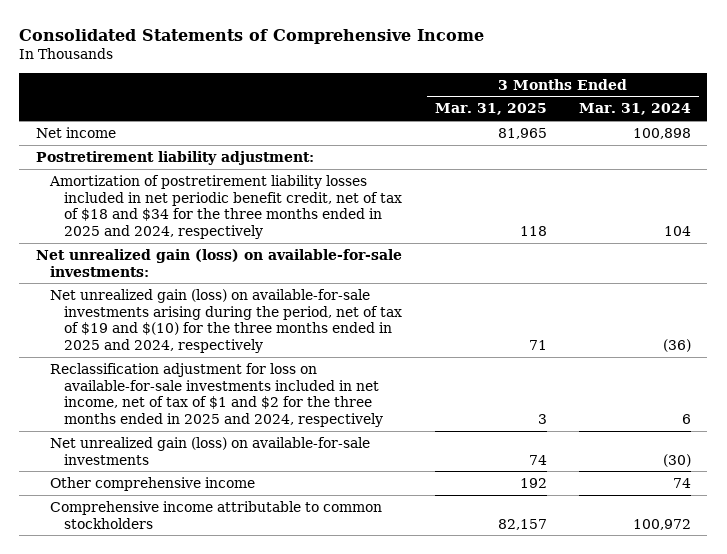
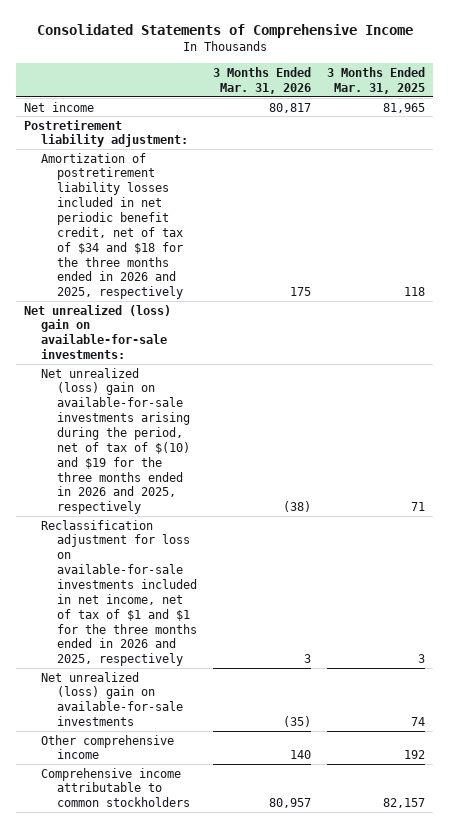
[579,103,692,116] Mar. 31, 2024 -> none
none -> [213,66,312,94] 3 Months Ended Mar. 31, 2026
[48,174,403,240] Amortization of postretirement liability losses included in net periodic benefit credit, net of tax of $18 and $34 for the three months ended in 2025 and 2024, respectively -> [40,152,184,300] Amortization of postretirement liability losses included in net periodic benefit credit, net of tax of $34 and $18 for the three months ended in 2026 and 2025, respectively
[35,248,402,277] Net unrealized gain (loss) on available-for-sale investments: -> [24,304,172,360] Net unrealized (loss) gain on available-for-sale investments:
[49,288,403,354] Net unrealized gain (loss) on available-for-sale investments arising during the period, net of tax of $19 and $(10) for the three months ended in 2025 and 2024, respectively -> [40,367,191,515] Net unrealized (loss) gain on available-for-sale investments arising during the period, net of tax of $(10) and $19 for the three months ended in 2026 and 2025, respectively
[49,362,384,428] Reclassification adjustment for loss on available-for-sale investments included in net income, net of tax of $1 and $2 for the three months ended in 2025 and 2024, respectively -> [40,519,198,667] Reclassification adjustment for loss on available-for-sale investments included in net income, net of tax of $1 and $1 for the three months ended in 2026 and 2025, respectively
[49,436,370,465] Net unrealized gain (loss) on available-for-sale investments -> [40,671,184,727] Net unrealized (loss) gain on available-for-sale investments

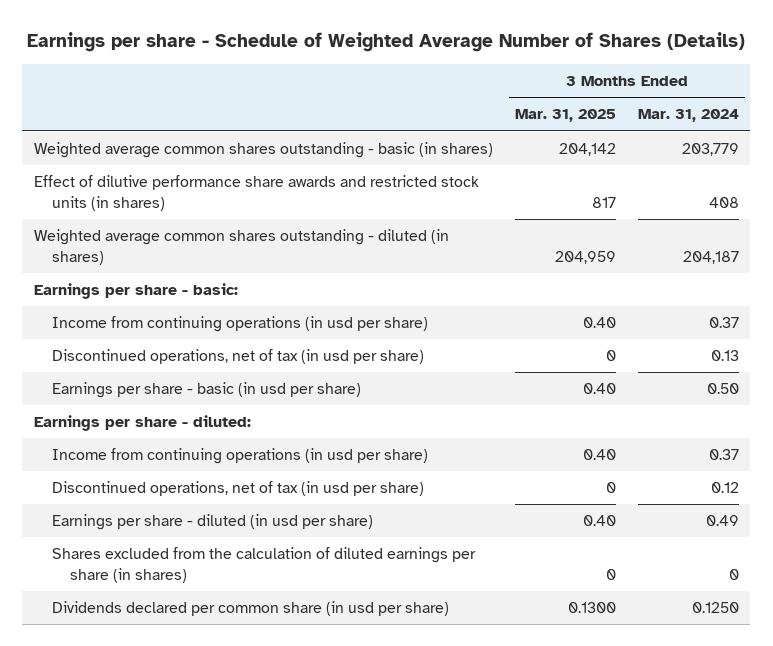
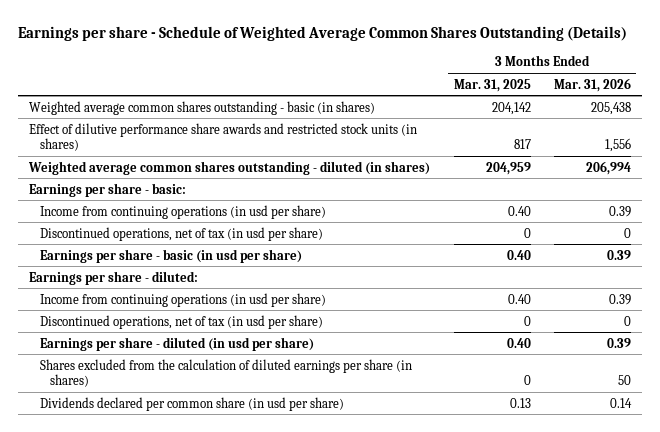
[27,32,746,53] Earnings per share - Schedule of Weighted Average Number of Shares (Details) -> [17,25,627,41] Earnings per share - Schedule of Weighted Average Common Shares Outstanding (Details)
[638,109,740,123] Mar. 31, 2024 -> none
none -> [553,77,631,92] Mar. 31, 2026
[567,602,616,614] 0.1300 -> [509,397,531,408] 0.13

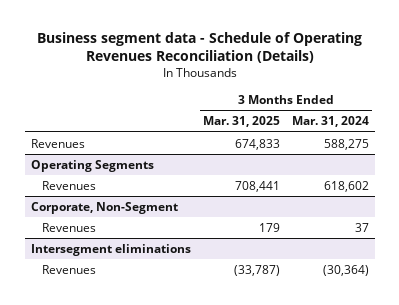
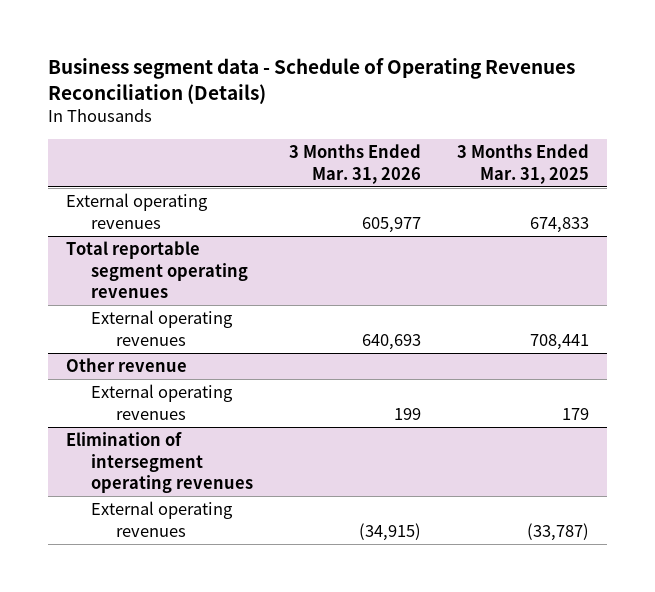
[291,116,369,128] Mar. 31, 2024 -> none
none -> [288,144,421,184] 3 Months Ended Mar. 31, 2026
[30,138,85,148] Revenues -> [65,193,208,229] External operating revenues
[30,159,154,172] Operating Segments -> [65,241,248,299] Total reportable segment operating revenues
[41,180,96,190] Revenues -> [90,310,233,346] External operating revenues
[30,201,178,214] Corporate, Non-Segment -> [65,358,187,373] Other revenue
[41,222,96,232] Revenues -> [90,384,233,420] External operating revenues
[30,243,191,256] Intersegment eliminations -> [65,432,253,494] Elimination of intersegment operating revenues
[41,264,96,274] Revenues -> [90,501,233,537] External operating revenues

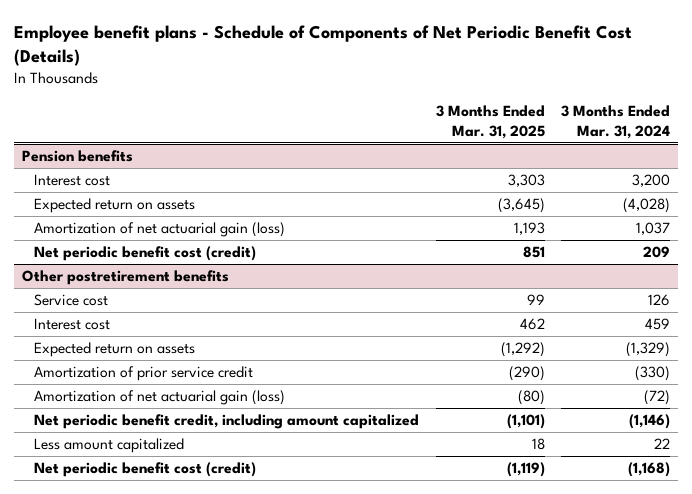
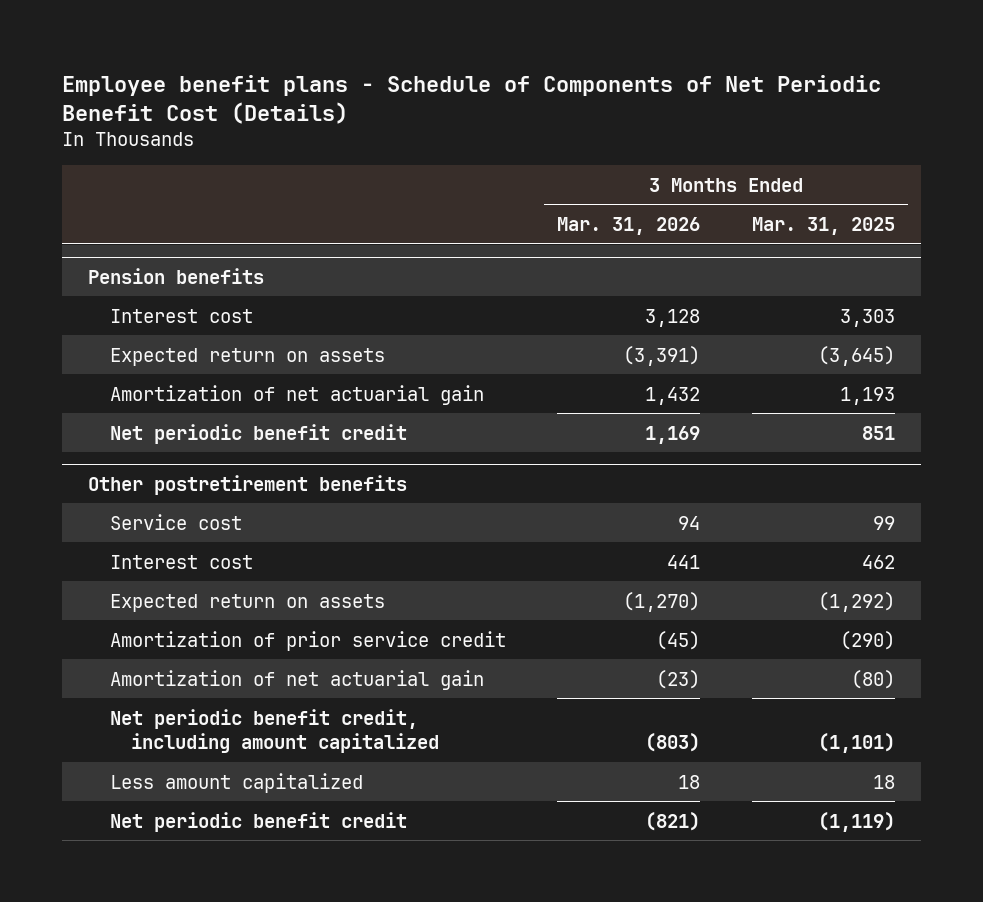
[560,104,670,139] 3 Months Ended Mar. 31, 2024 -> none
none -> [557,217,701,236] Mar. 31, 2026
[34,222,286,238] Amortization of net actuarial gain (loss) -> [109,384,484,405] Amortization of net actuarial gain
[34,246,257,262] Net periodic benefit cost (credit) -> [109,423,407,444] Net periodic benefit credit
[34,390,286,406] Amortization of net actuarial gain (loss) -> [109,669,484,690] Amortization of net actuarial gain
[34,462,257,478] Net periodic benefit cost (credit) -> [109,811,407,832] Net periodic benefit credit

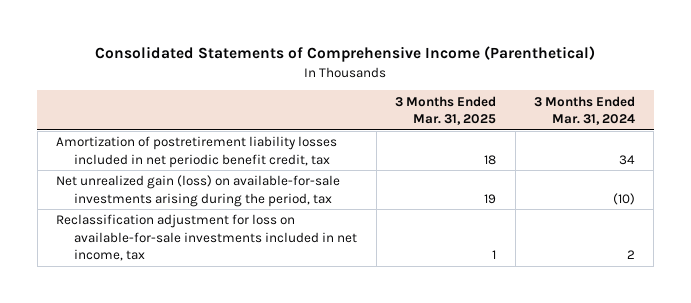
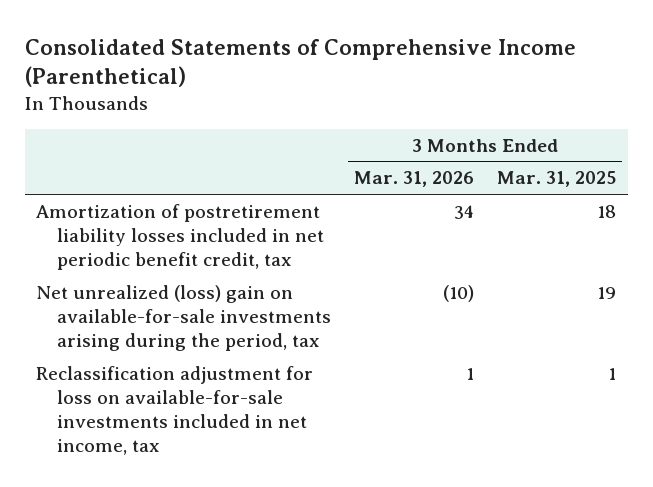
[533,95,635,126] 3 Months Ended Mar. 31, 2024 -> none
none -> [354,171,475,188] Mar. 31, 2026
[55,175,340,207] Net unrealized gain (loss) on available-for-sale investments arising during the period, tax -> [36,284,332,351] Net unrealized (loss) gain on available-for-sale investments arising during the period, tax

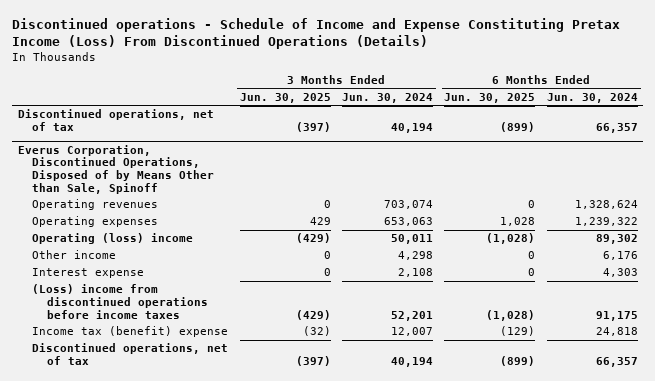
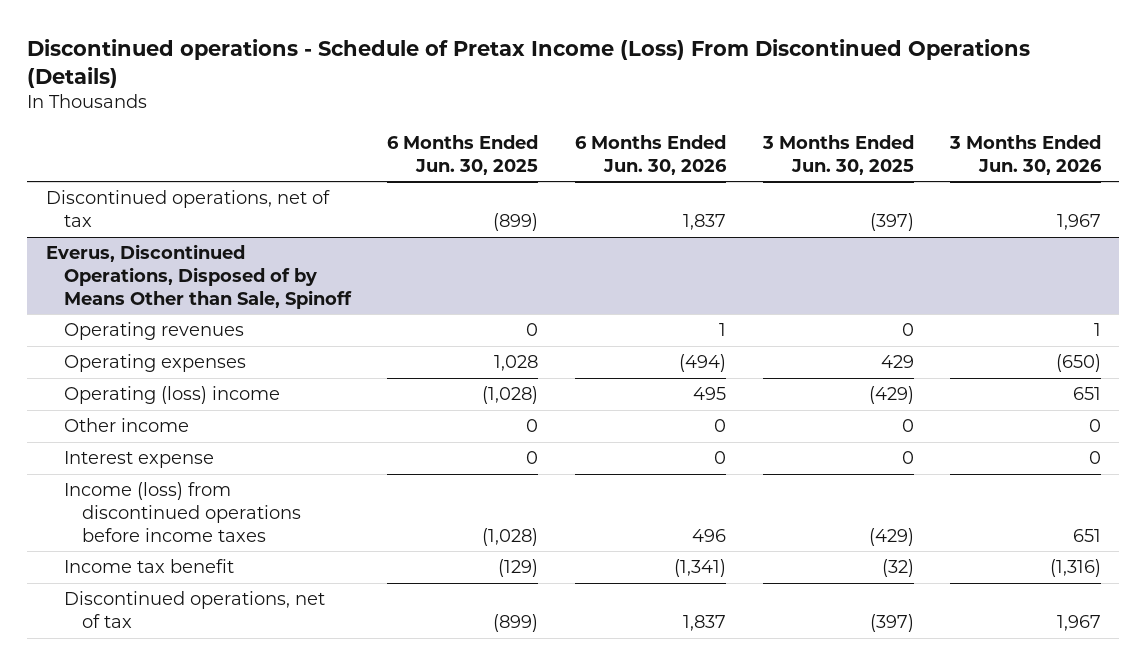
[11,18,620,50] Discontinued operations - Schedule of Income and Expense Constituting Pretax Income (Loss) From Discontinued Operations (Details) -> [27,38,1031,88] Discontinued operations - Schedule of Pretax Income (Loss) From Discontinued Operations (Details)
[342,93,434,104] Jun. 30, 2024 -> none
[546,93,638,104] Jun. 30, 2024 -> none
none -> [575,134,728,175] 6 Months Ended Jun. 30, 2026
none -> [949,134,1103,175] 3 Months Ended Jun. 30, 2026
[17,144,215,195] Everus Corporation, Discontinued Operations, Disposed of by Means Other than Sale, Spinoff -> [45,244,352,309] Everus, Discontinued Operations, Disposed of by Means Other than Sale, Spinoff
[32,284,209,319] (Loss) income from discontinued operations before income taxes -> [63,482,302,542] Income (loss) from discontinued operations before income taxes
[32,326,229,338] Income tax (benefit) expense -> [63,559,234,574] Income tax benefit

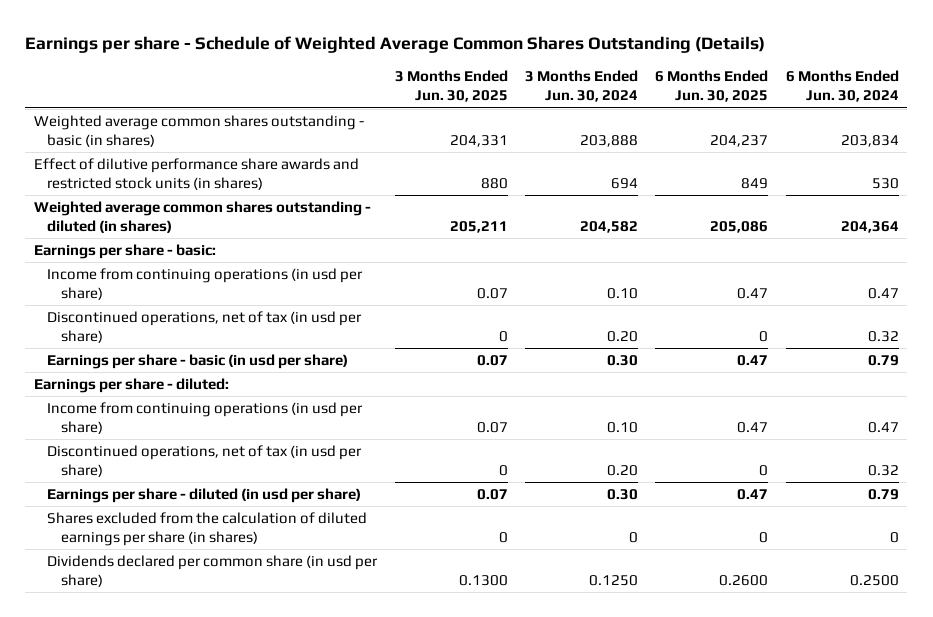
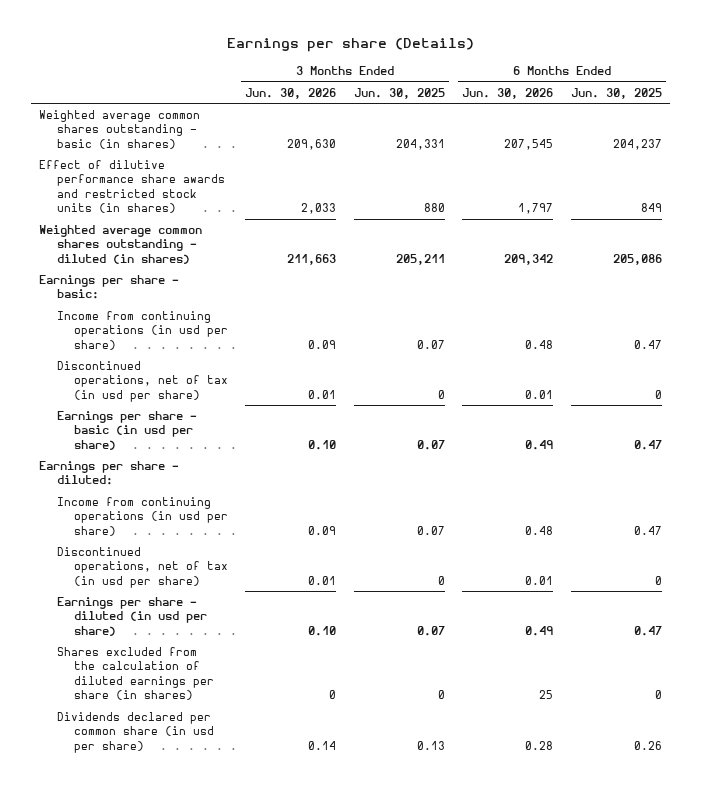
[25,36,766,54] Earnings per share - Schedule of Weighted Average Common Shares Outstanding (Details) -> [226,38,474,53] Earnings per share (Details)
[524,70,638,103] 3 Months Ended Jun. 30, 2024 -> none
[785,70,899,103] 6 Months Ended Jun. 30, 2024 -> none
none -> [245,87,337,99] Jun. 30, 2026
none -> [462,87,554,99] Jun. 30, 2026
[458,575,508,587] 0.1300 -> [416,740,445,750] 0.13
[719,575,769,587] 0.2600 -> [633,740,662,750] 0.26

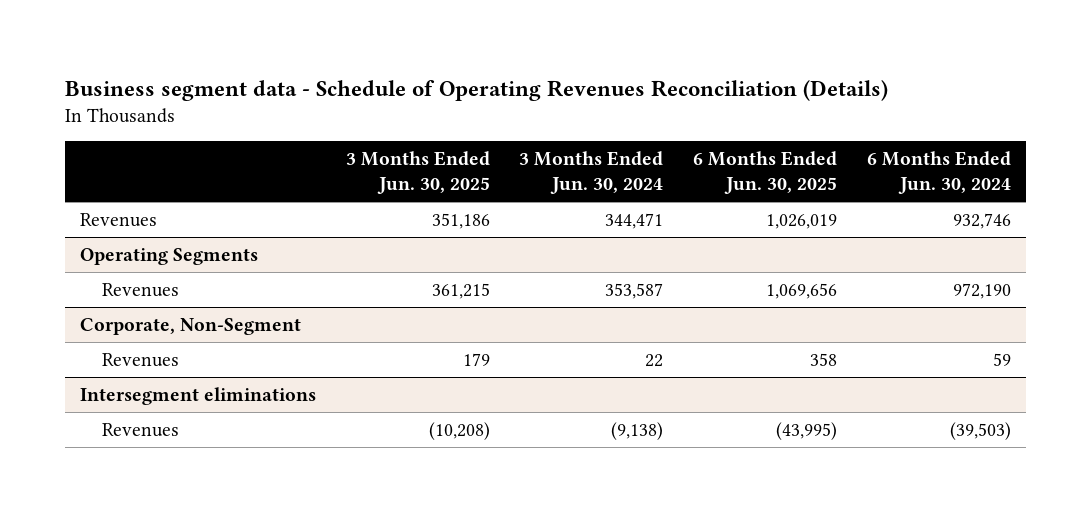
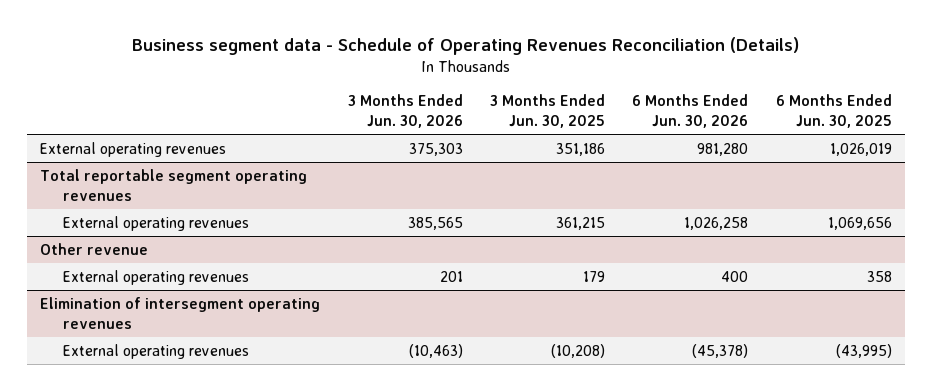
[519,151,664,195] 3 Months Ended Jun. 30, 2024 -> none
[866,151,1011,195] 6 Months Ended Jun. 30, 2024 -> none
none -> [347,93,463,128] 3 Months Ended Jun. 30, 2026
none -> [632,93,749,128] 6 Months Ended Jun. 30, 2026
[80,212,158,227] Revenues -> [40,141,227,157] External operating revenues
[80,247,259,265] Operating Segments -> [40,168,308,201] Total reportable segment operating revenues
[102,282,180,297] Revenues -> [63,215,250,231] External operating revenues
[80,317,302,335] Corporate, Non-Segment -> [40,242,149,255] Other revenue
[102,352,180,367] Revenues -> [63,269,250,285] External operating revenues
[80,386,317,405] Intersegment eliminations -> [40,296,321,329] Elimination of intersegment operating revenues
[102,422,180,437] Revenues -> [63,343,250,359] External operating revenues

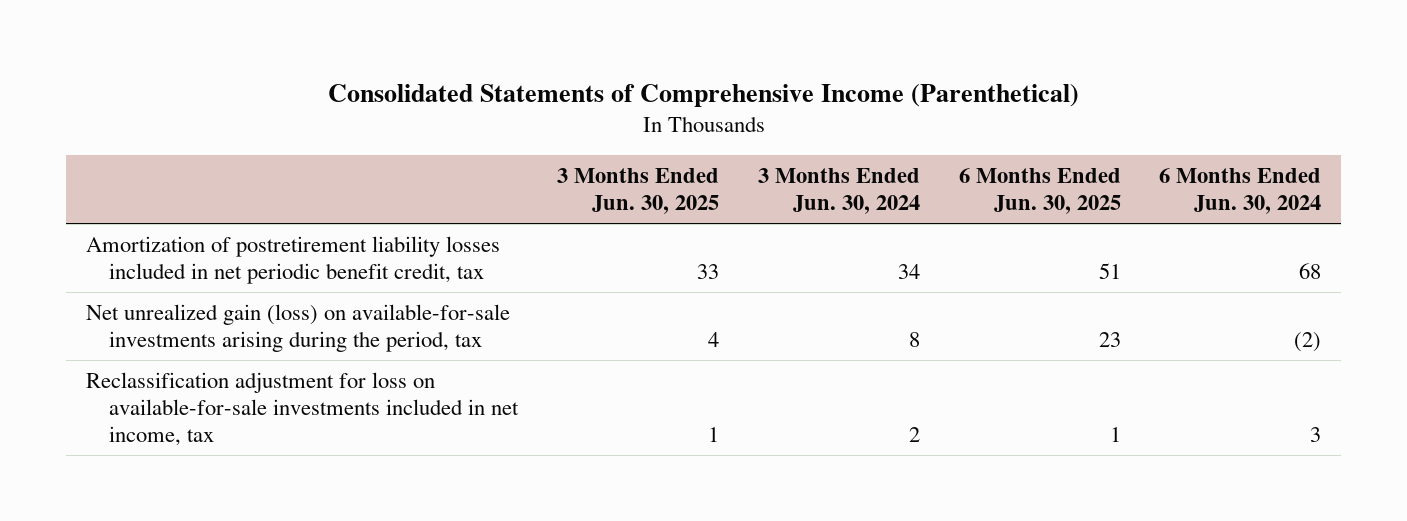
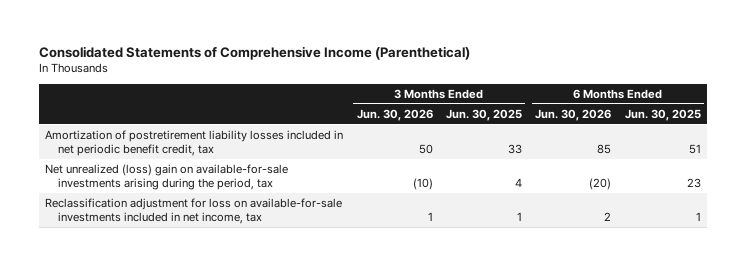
[757,168,920,215] 3 Months Ended Jun. 30, 2024 -> none
[1159,168,1322,215] 6 Months Ended Jun. 30, 2024 -> none
none -> [356,108,433,121] Jun. 30, 2026
none -> [535,108,612,121] Jun. 30, 2026
[85,304,510,353] Net unrealized gain (loss) on available-for-sale investments arising during the period, tax -> [45,164,289,191] Net unrealized (loss) gain on available-for-sale investments arising during the period, tax

